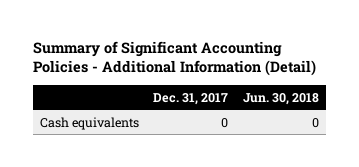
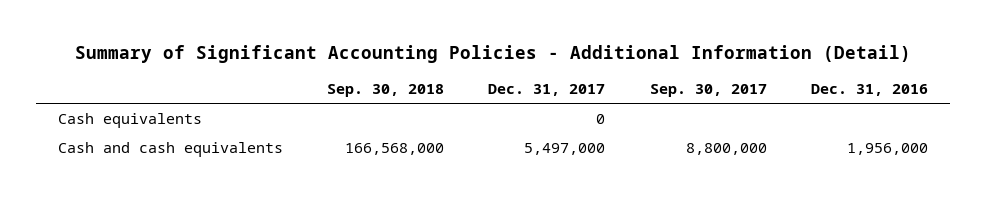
[242,92,319,105] Jun. 30, 2018 -> none
none -> [327,84,445,98] Sep. 30, 2018
none -> [649,84,767,98] Sep. 30, 2017
none -> [811,84,929,97] Dec. 31, 2016
none -> [57,141,283,157] Cash and cash equivalents

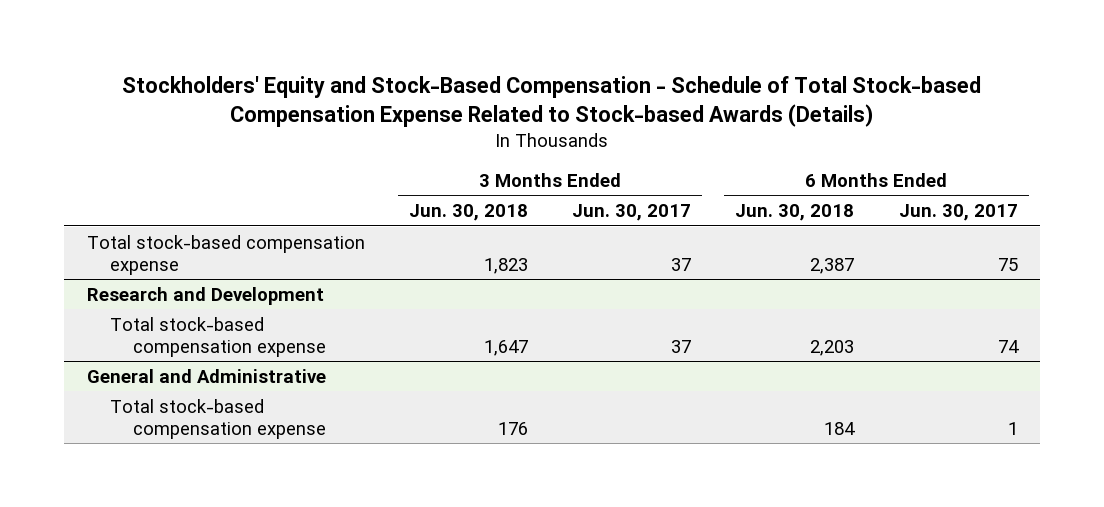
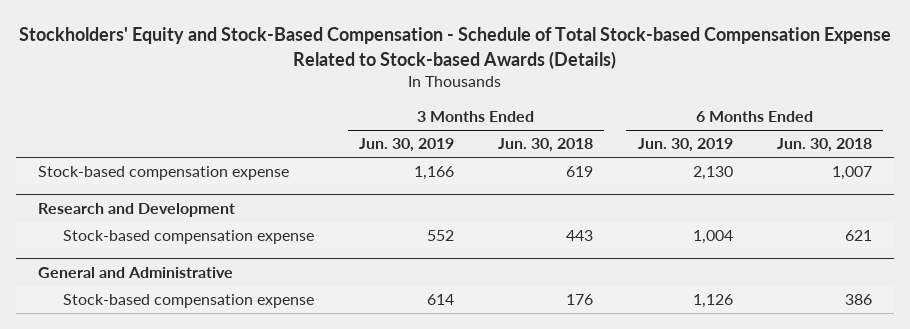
[572,204,692,222] Jun. 30, 2017 -> none
[898,204,1018,222] Jun. 30, 2017 -> none
none -> [358,138,454,153] Jun. 30, 2019
none -> [637,138,733,153] Jun. 30, 2019
[86,234,365,276] Total stock-based compensation expense -> [38,166,290,181] Stock-based compensation expense
[483,258,528,275] 1,823 -> [566,166,594,178] 619
[810,258,855,275] 2,387 -> [831,166,872,181] 1,007
[109,316,327,358] Total stock-based compensation expense -> [63,230,315,245] Stock-based compensation expense
[483,340,528,357] 1,647 -> [566,230,594,242] 443
[810,340,855,357] 2,203 -> [844,230,872,242] 621
[109,398,327,440] Total stock-based compensation expense -> [63,294,315,309] Stock-based compensation expense
[824,422,856,436] 184 -> [844,294,872,306] 386

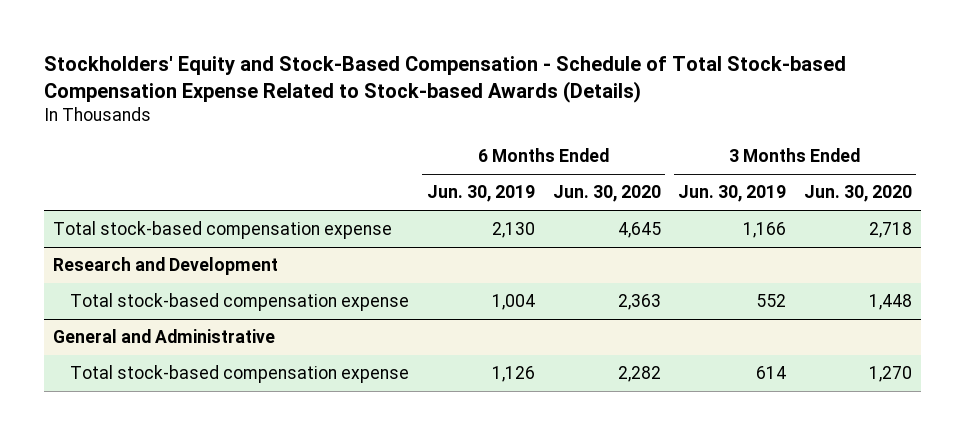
[498,138,594,153] Jun. 30, 2018 -> none
[776,138,872,153] Jun. 30, 2018 -> none
none -> [552,185,661,203] Jun. 30, 2020
none -> [803,185,912,203] Jun. 30, 2020
[38,166,290,181] Stock-based compensation expense -> [53,221,393,240] Total stock-based compensation expense
[63,230,315,245] Stock-based compensation expense -> [70,293,410,312] Total stock-based compensation expense
[63,294,315,309] Stock-based compensation expense -> [70,365,410,384] Total stock-based compensation expense

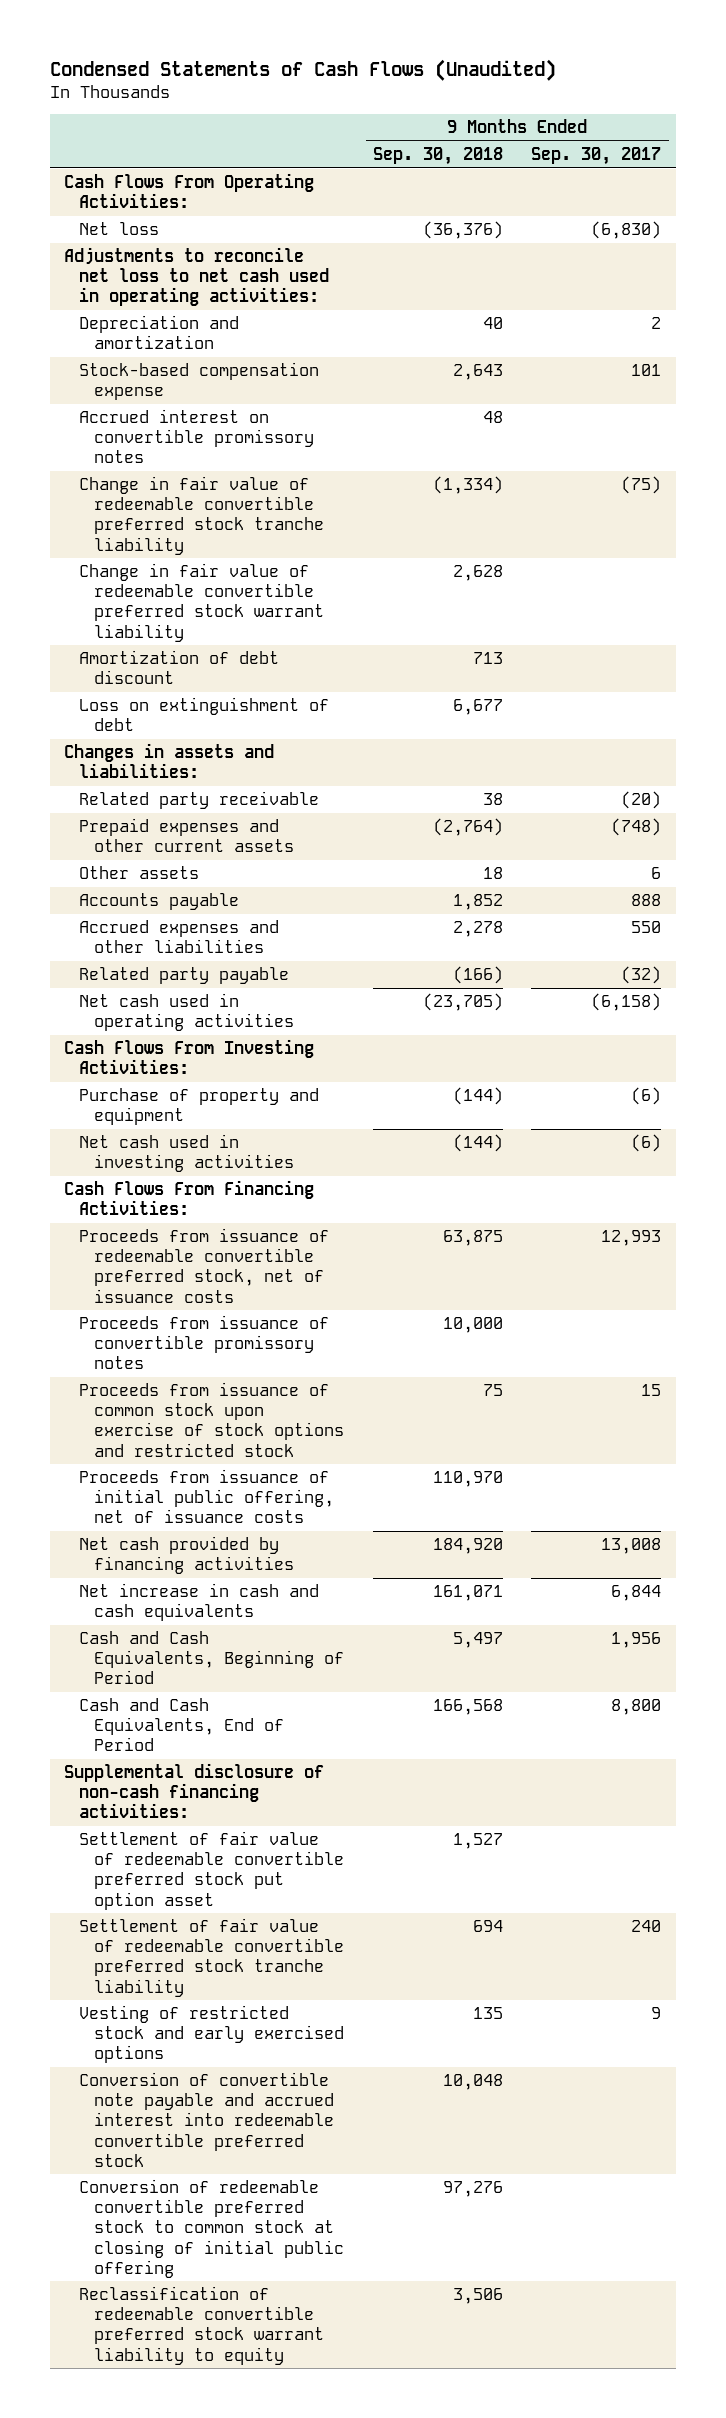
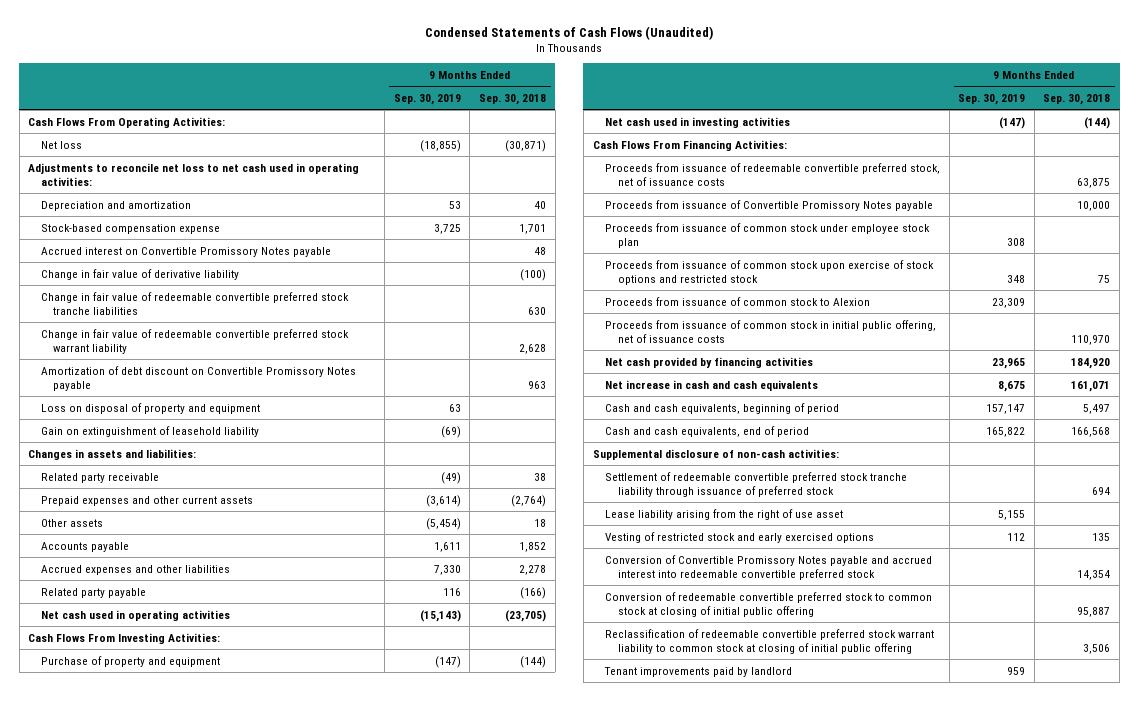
[531,147,662,166] Sep. 30, 2017 -> none
none -> [393,93,461,105] Sep. 30, 2019
[422,221,503,240] (36,376) -> [505,139,547,152] (30,871)
[452,364,503,381] 2,643 -> [519,223,547,234] 1,701
[79,409,315,464] Accrued interest on convertible promissory notes -> [40,246,331,257] Accrued interest on Convertible Promissory Notes payable
none -> [40,268,239,280] Change in fair value of derivative liability
[79,476,325,555] Change in fair value of redeemable convertible preferred stock tranche liability -> [40,291,349,315] Change in fair value of redeemable convertible preferred stock tranche liabilities
[432,476,503,495] (1,334) -> [528,306,547,315] 630
[79,697,330,732] Loss on extinguishment of debt -> none
[79,650,280,685] Amortization of debt discount -> [40,365,356,391] Amortization of debt discount on Convertible Promissory Notes payable
[472,652,503,665] 713 -> [528,380,547,389] 963
none -> [40,402,260,414] Loss on disposal of property and equipment
none -> [40,425,259,437] Gain on extinguishment of leasehold liability
[79,1315,330,1370] Proceeds from issuance of convertible promissory notes -> [605,199,934,211] Proceeds from issuance of Convertible Promissory Notes payable
none -> [605,222,931,248] Proceeds from issuance of common stock under employee stock plan
none -> [605,296,871,306] Proceeds from issuance of common stock to Alexion
[79,1469,335,1524] Proceeds from issuance of initial public offering, net of issuance costs -> [605,319,937,343] Proceeds from issuance of common stock in initial public offering, net of issuance costs
[79,1831,345,1910] Settlement of fair value of redeemable convertible preferred stock put option asset -> none
[79,1631,345,1685] Cash and Cash Equivalents, Beginning of Period -> [605,402,840,414] Cash and cash equivalents, beginning of period
[79,1698,285,1752] Cash and Cash Equivalents, End of Period -> [605,425,810,437] Cash and cash equivalents, end of period
[64,1763,325,1819] Supplemental disclosure of non-cash financing activities: -> [592,448,839,460] Supplemental disclosure of non-cash activities:
[79,1918,345,1997] Settlement of fair value of redeemable convertible preferred stock tranche liability -> [605,471,908,497] Settlement of redeemable convertible preferred stock tranche liability through issuance of preferred stock
none -> [605,508,844,520] Lease liability arising from the right of use asset
[79,2072,335,2167] Conversion of convertible note payable and accrued interest into redeemable convertible preferred stock -> [605,554,933,580] Conversion of Convertible Promissory Notes payable and accrued interest into redeemable convertible preferred stock
[442,2074,503,2091] 10,048 -> [1077,569,1111,580] 14,354
[442,2181,503,2198] 97,276 -> [1077,606,1111,617] 95,887
[79,2286,325,2365] Reclassification of redeemable convertible preferred stock warrant liability to equity -> [605,628,935,654] Reclassification of redeemable convertible preferred stock warrant liability to common stock at closing of initial public offering
none -> [604,666,793,677] Tenant improvements paid by landlord

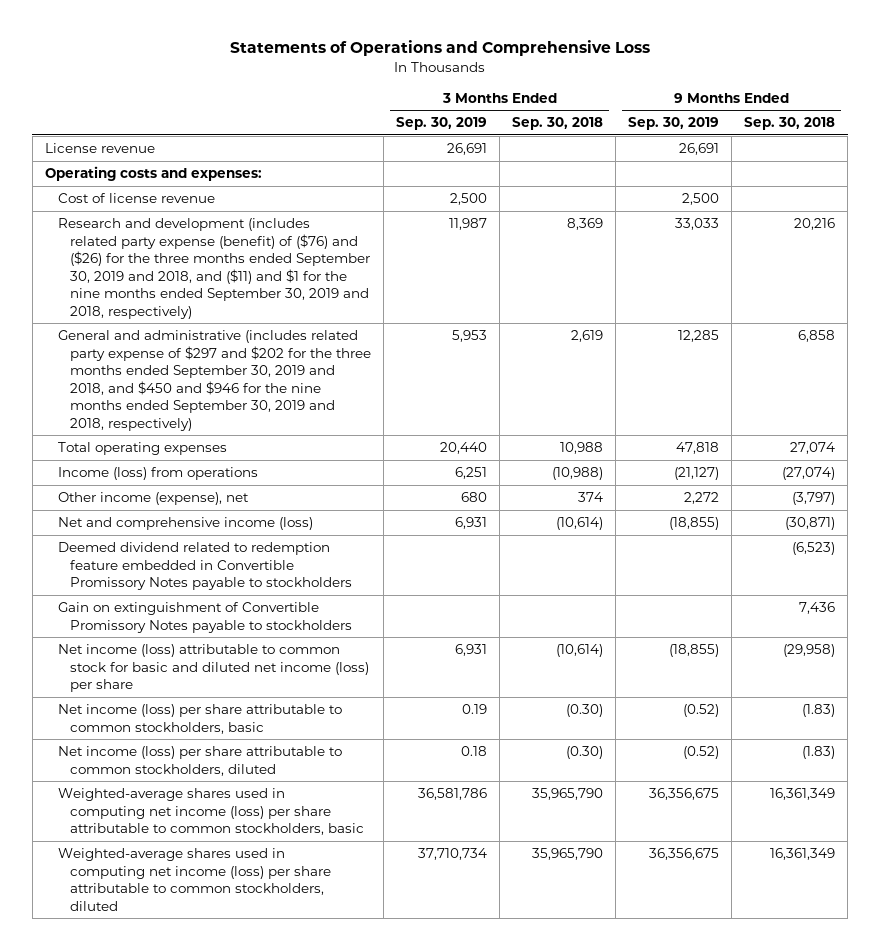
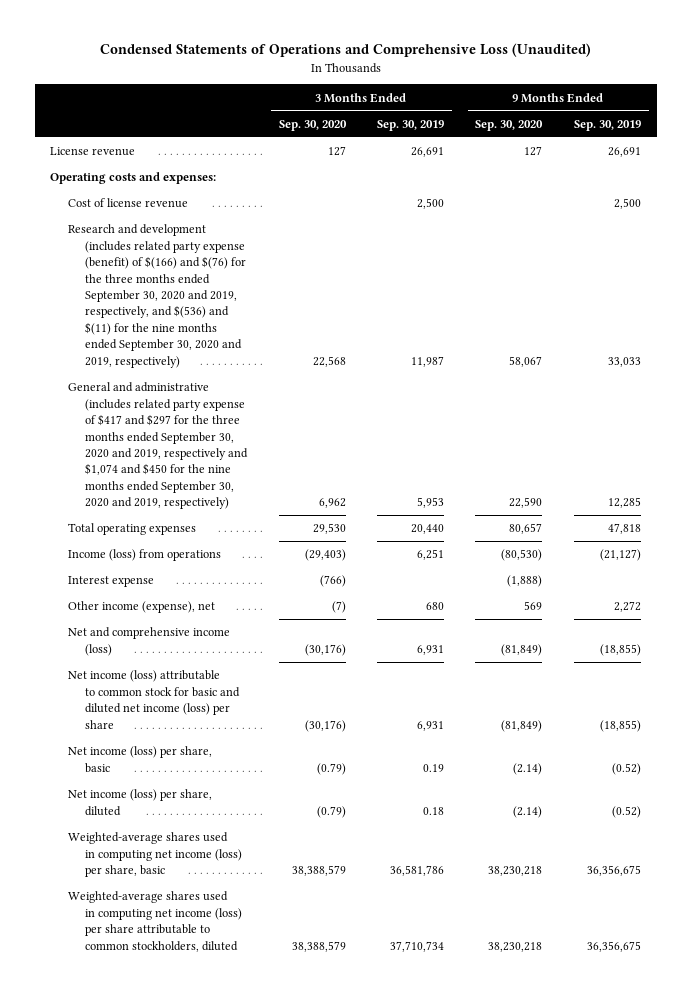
[229,40,650,57] Statements of Operations and Comprehensive Loss -> [99,43,591,58] Condensed Statements of Operations and Comprehensive Loss (Unaudited)
[512,117,604,131] Sep. 30, 2018 -> none
[744,117,836,131] Sep. 30, 2018 -> none
none -> [278,119,347,131] Sep. 30, 2020
none -> [475,119,544,131] Sep. 30, 2020
[57,218,371,319] Research and development (includes related party expense (benefit) of ($76) and ($26) for the three months ended September 30, 2019 and 2018, and ($11) and $1 for the nine months ended September 30, 2019 and 2018, respectively) -> [67,224,247,368] Research and development (includes related party expense (benefit) of $(166) and $(76) for the three months ended September 30, 2020 and 2019, respectively, and $(536) and $(11) for the nine months ended September 30, 2020 and 2019, respectively)
[57,330,372,431] General and administrative (includes related party expense of $297 and $202 for the three months ended September 30, 2019 and 2018, and $450 and $946 for the nine months ended September 30, 2019 and 2018, respectively) -> [67,382,249,510] General and administrative (includes related party expense of $417 and $297 for the three months ended September 30, 2020 and 2019, respectively and $1,074 and $450 for the nine months ended September 30, 2020 and 2019, respectively)
none -> [67,576,154,588] Interest expense
[57,542,353,591] Deemed dividend related to redemption feature embedded in Convertible Promissory Notes payable to stockholders -> none
[57,602,353,633] Gain on extinguishment of Convertible Promissory Notes payable to stockholders -> none
[57,704,342,734] Net income (loss) per share attributable to common stockholders, basic -> [67,746,212,773] Net income (loss) per share, basic
[57,746,342,776] Net income (loss) per share attributable to common stockholders, diluted -> [67,789,212,816] Net income (loss) per share, diluted
[57,788,365,836] Weighted-average shares used in computing net income (loss) per share attributable to common stockholders, basic -> [67,832,243,878] Weighted-average shares used in computing net income (loss) per share, basic

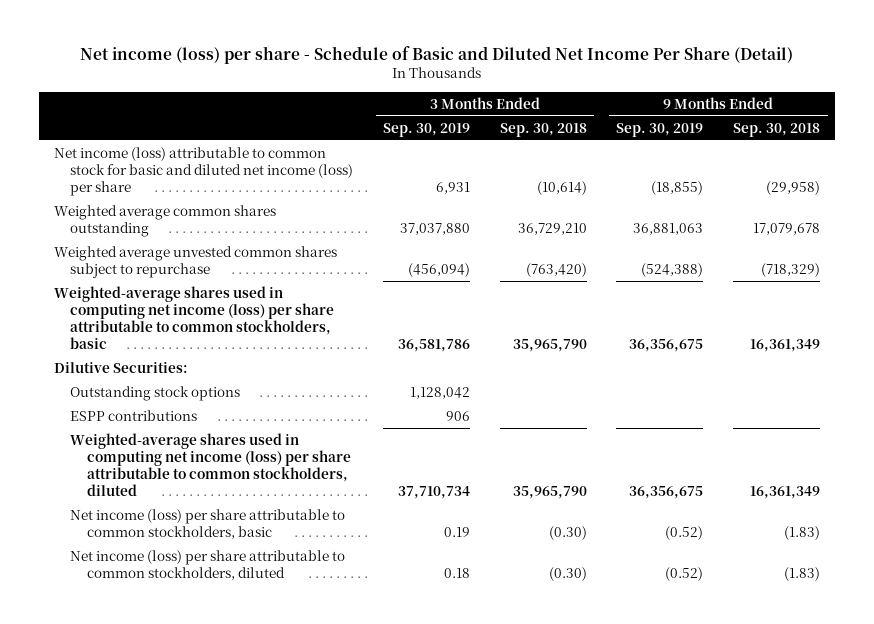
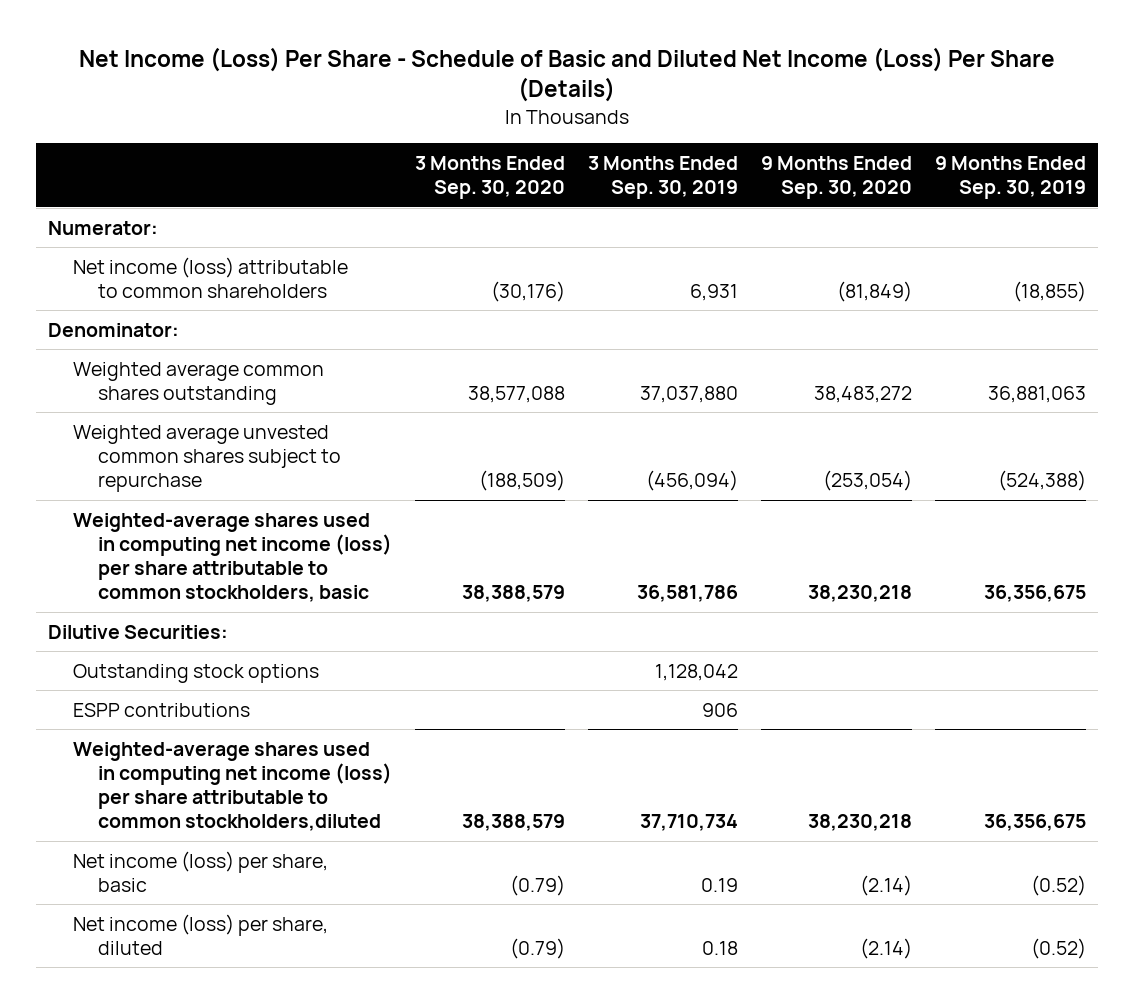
[80,46,794,65] Net income (loss) per share - Schedule of Basic and Diluted Net Income Per Share (Detail) -> [79,46,1056,103] Net Income (Loss) Per Share - Schedule of Basic and Diluted Net Income (Loss) Per Share (Details)
[499,122,587,137] Sep. 30, 2018 -> none
[733,122,821,137] Sep. 30, 2018 -> none
none -> [415,156,566,200] 3 Months Ended Sep. 30, 2020
none -> [761,156,913,200] 9 Months Ended Sep. 30, 2020
none -> [47,220,158,235] Numerator:
[54,146,354,197] Net income (loss) attributable to common stock for basic and diluted net income (loss) per share -> [72,256,348,298] Net income (loss) attributable to common shareholders
none -> [47,322,179,337] Denominator:
[70,432,351,497] Weighted-average shares used in computing net income (loss) per share attributable to common stockholders, diluted -> [72,741,393,832] Weighted-average shares used in computing net income (loss) per share attributable to common stockholders,diluted
[70,508,346,540] Net income (loss) per share attributable to common stockholders, basic -> [72,850,328,892] Net income (loss) per share, basic
[70,549,346,581] Net income (loss) per share attributable to common stockholders, diluted -> [72,913,328,955] Net income (loss) per share, diluted

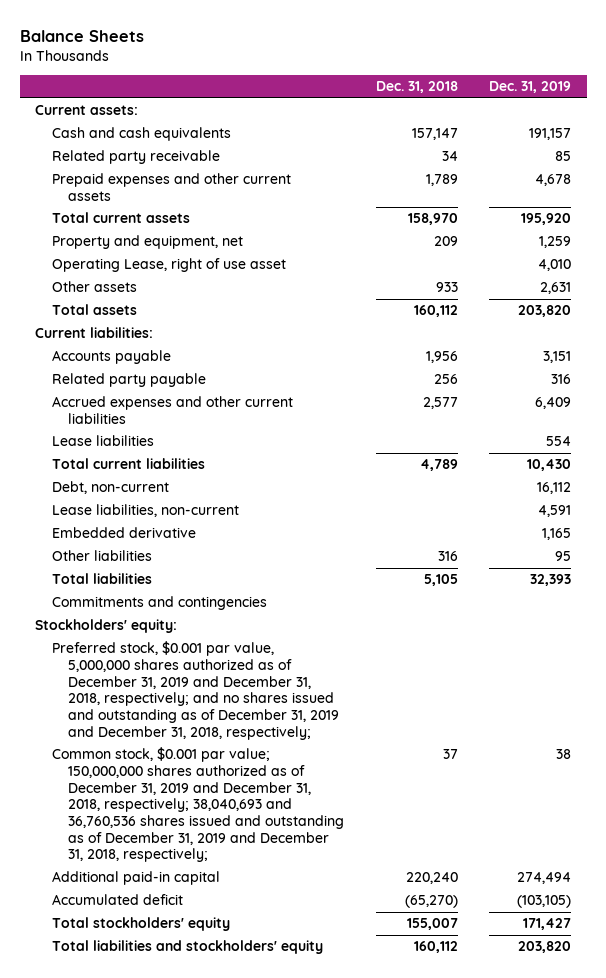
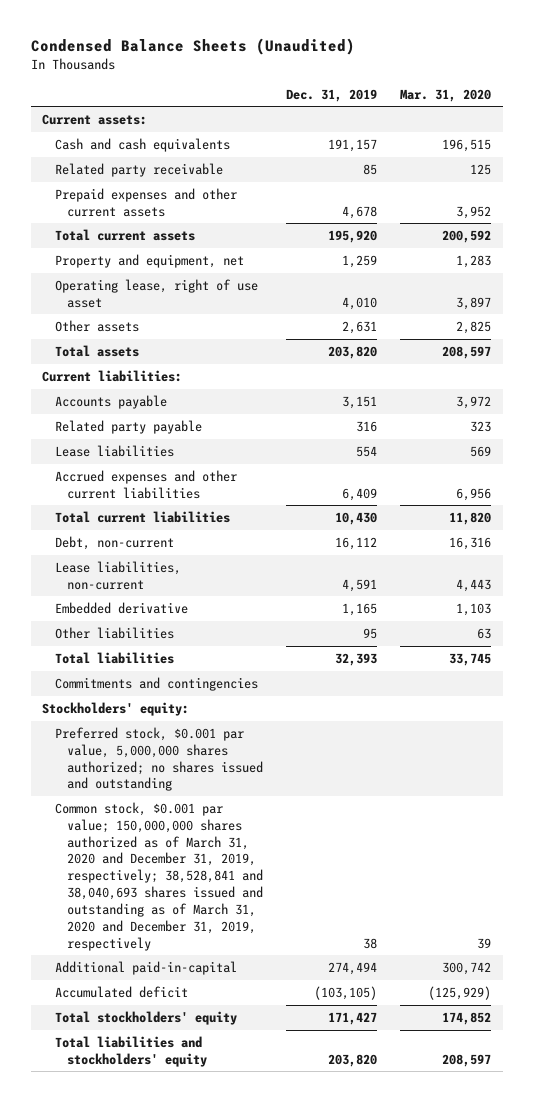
[19,29,144,42] Balance Sheets -> [30,38,355,56] Condensed Balance Sheets (Unaudited)
[375,81,458,94] Dec. 31, 2018 -> none
none -> [400,88,492,102] Mar. 31, 2020
[51,258,286,273] Operating Lease, right of use asset -> [54,278,258,308] Operating lease, right of use asset
[51,396,293,425] Accrued expenses and other current liabilities -> [54,469,237,499] Accrued expenses and other current liabilities
[51,641,340,740] Preferred stock, $0.001 par value, 5,000,000 shares authorized as of December 31, 2019 and December 31, 2018, respectively; and no shares issued and outstanding as of December 31, 2019 and December 31, 2018, respectively; -> [54,726,264,792] Preferred stock, $0.001 par value, 5,000,000 shares authorized; no shares issued and outstanding
[51,747,345,863] Common stock, $0.001 par value; 150,000,000 shares authorized as of December 31, 2019 and December 31, 2018, respectively; 38,040,693 and 36,760,536 shares issued and outstanding as of December 31, 2019 and December 31, 2018, respectively; -> [54,801,264,951] Common stock, $0.001 par value; 150,000,000 shares authorized as of March 31, 2020 and December 31, 2019, respectively; 38,528,841 and 38,040,693 shares issued and outstanding as of March 31, 2020 and December 31, 2019, respectively
[51,871,220,886] Additional paid-in capital -> [54,960,237,975] Additional paid-in-capital

